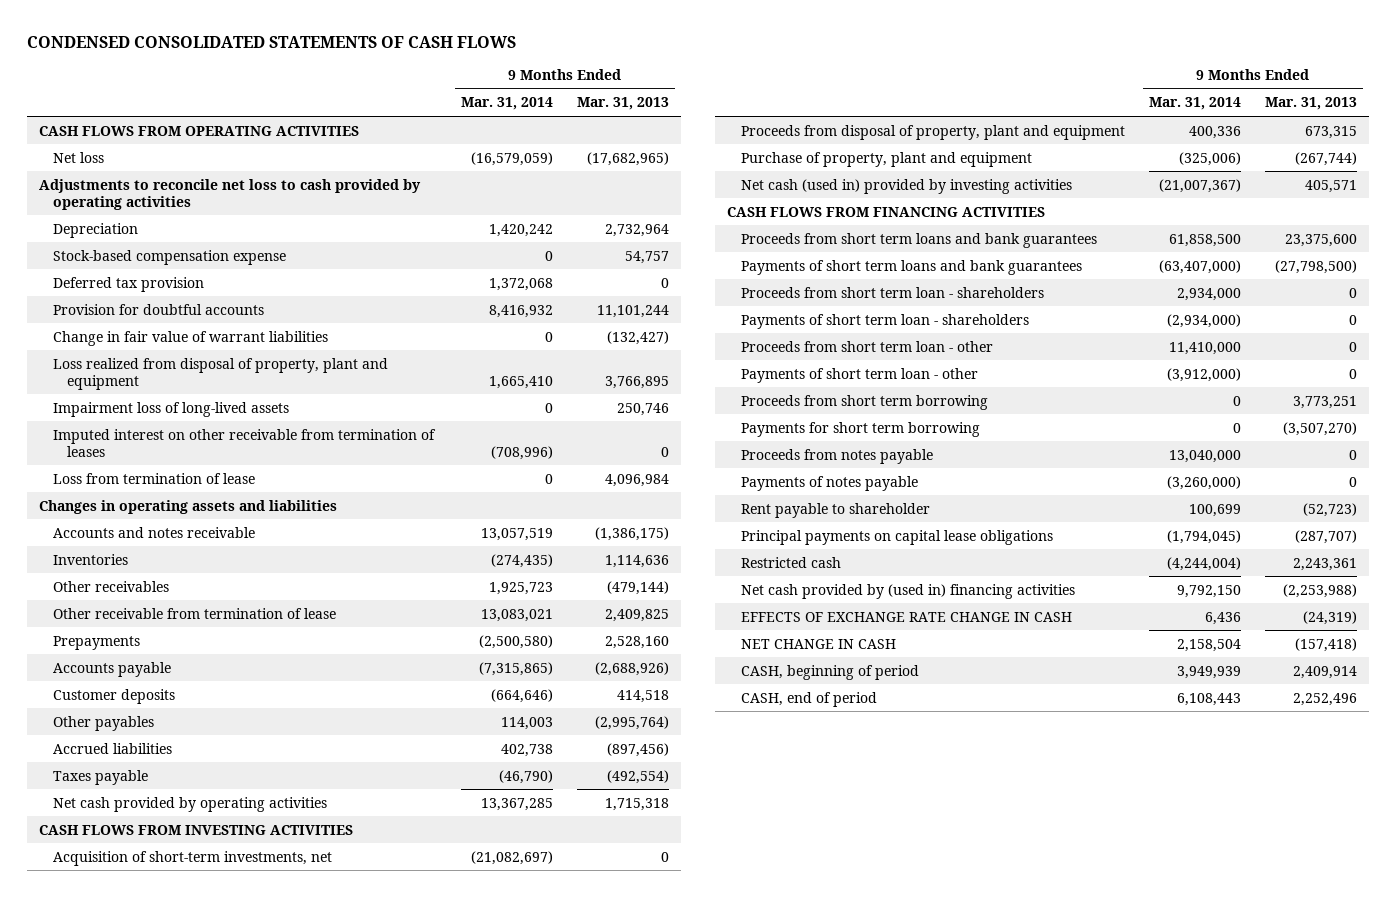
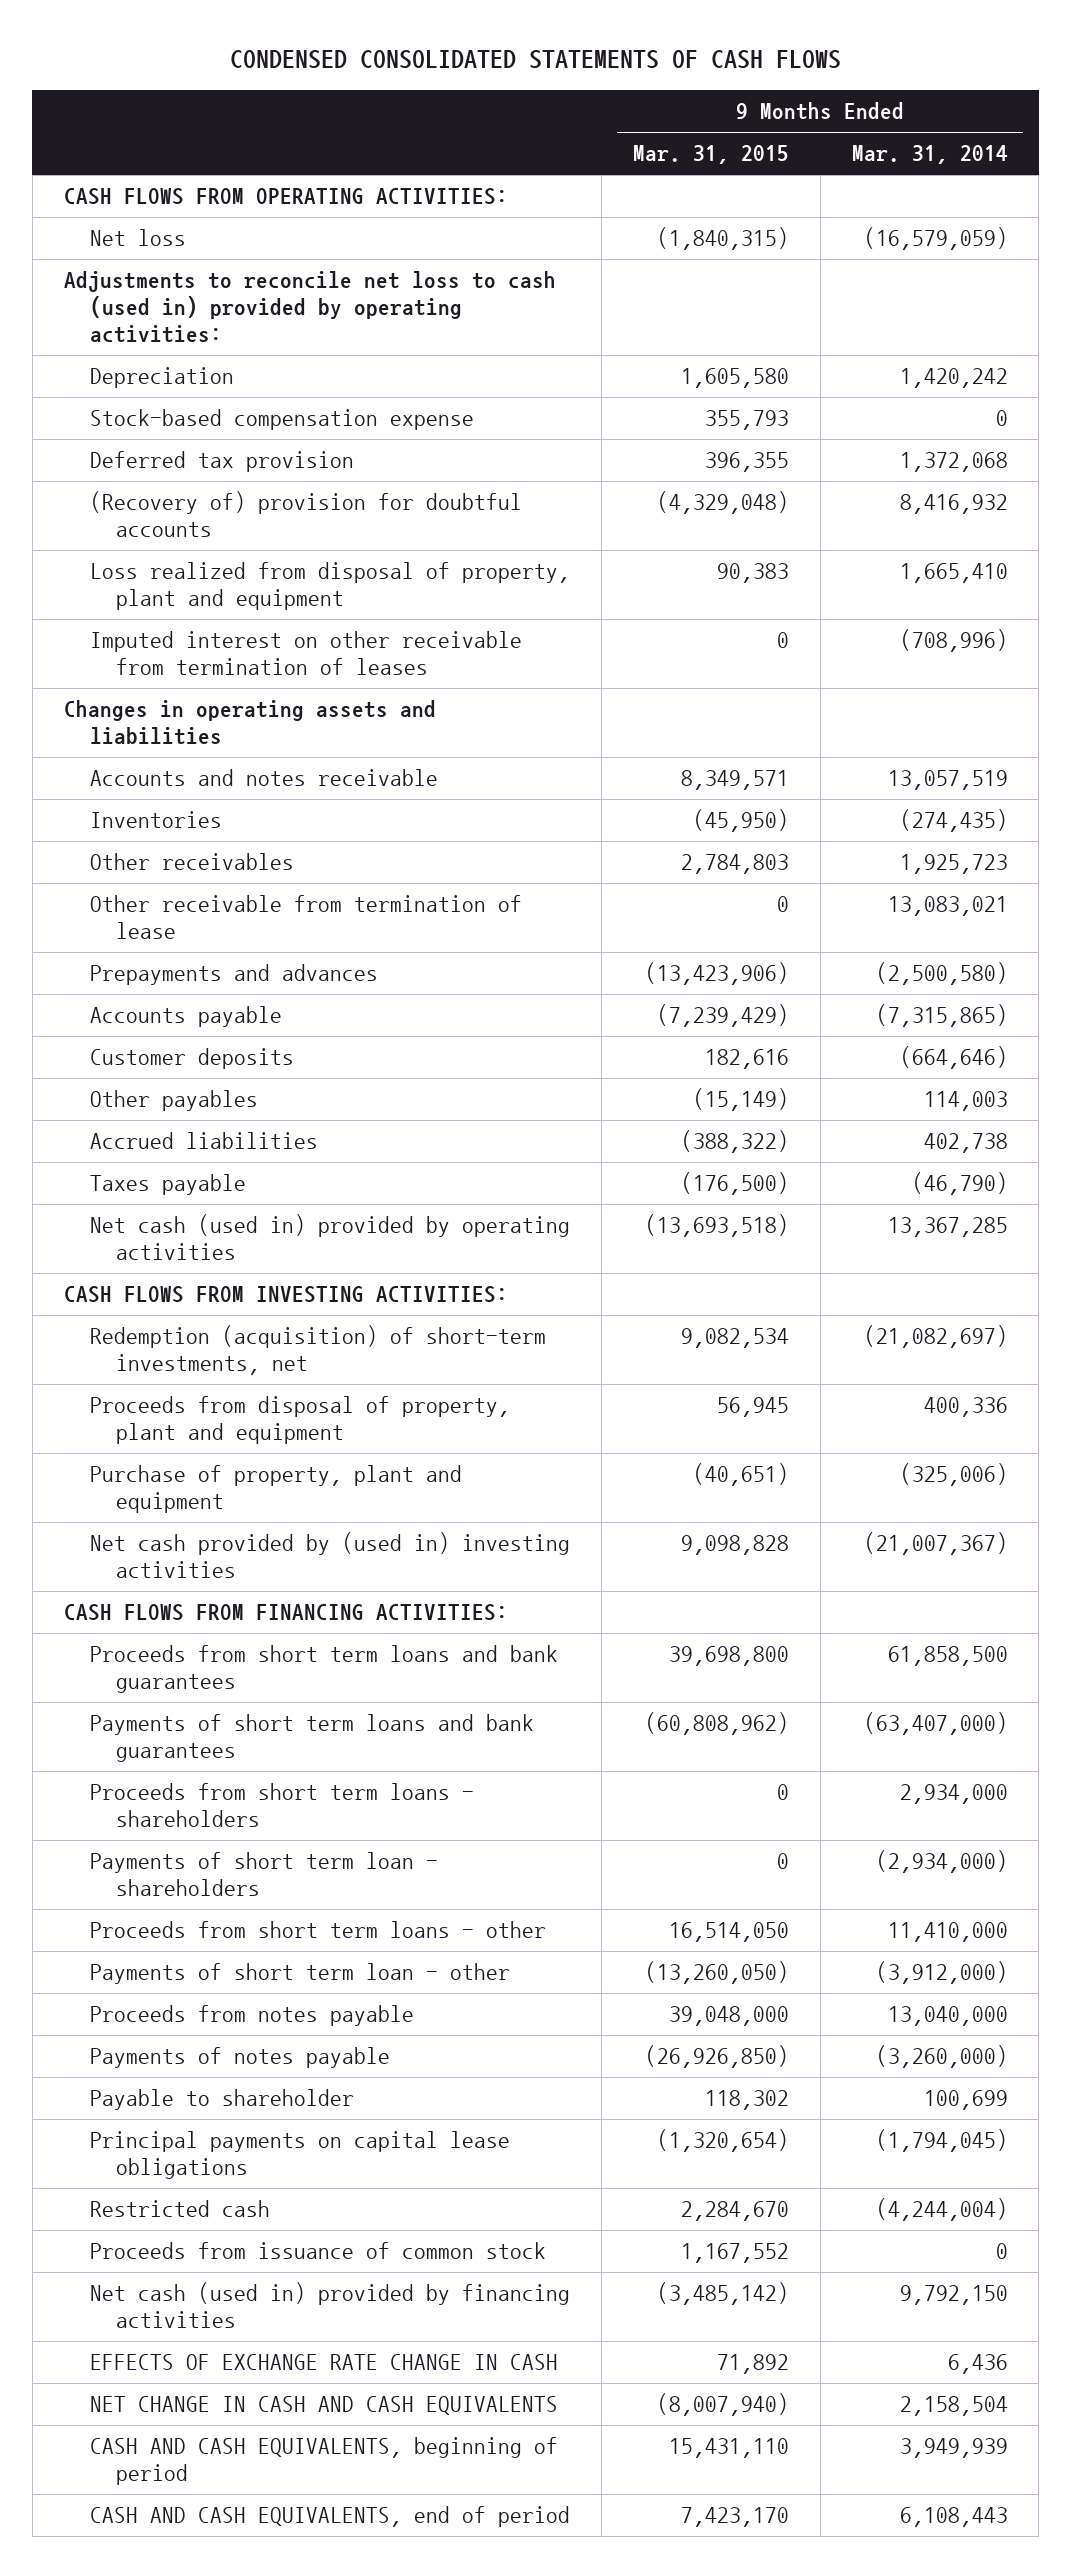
[576,97,669,111] Mar. 31, 2013 -> none
none -> [632,145,789,165] Mar. 31, 2015
[38,125,359,136] CASH FLOWS FROM OPERATING ACTIVITIES -> [63,188,508,206] CASH FLOWS FROM OPERATING ACTIVITIES:
[38,178,421,210] Adjustments to reconcile net loss to cash provided by operating activities -> [63,271,556,343] Adjustments to reconcile net loss to cash (used in) provided by operating activities:
[53,330,329,346] Change in fair value of warrant liabilities -> none
[53,303,265,315] Provision for doubtful accounts -> [90,491,523,538] (Recovery of) provision for doubtful accounts
[53,401,290,417] Impairment loss of long-lived assets -> none
[53,472,256,484] Loss from termination of lease -> none
[53,635,141,650] Prepayments -> [90,964,379,986] Prepayments and advances
[53,796,328,812] Net cash provided by operating activities -> [90,1214,571,1261] Net cash (used in) provided by operating activities
[38,824,353,835] CASH FLOWS FROM INVESTING ACTIVITIES -> [63,1286,508,1304] CASH FLOWS FROM INVESTING ACTIVITIES:
[53,850,333,866] Acquisition of short-term investments, net -> [90,1325,547,1376] Redemption (acquisition) of short-term investments, net
[741,178,1073,194] Net cash (used in) provided by investing activities -> [90,1532,571,1579] Net cash provided by (used in) investing activities
[726,206,1045,217] CASH FLOWS FROM FINANCING ACTIVITIES -> [63,1604,508,1622] CASH FLOWS FROM FINANCING ACTIVITIES:
[741,286,1045,298] Proceeds from short term loan - shareholders -> [90,1783,475,1828] Proceeds from short term loans - shareholders
[741,340,994,352] Proceeds from short term loan - other -> [90,1921,547,1939] Proceeds from short term loans - other
[741,394,989,410] Proceeds from short term borrowing -> none
[741,421,981,437] Payments for short term borrowing -> none
[741,502,931,518] Rent payable to shareholder -> [90,2089,355,2111] Payable to shareholder
none -> [90,2242,547,2260] Proceeds from issuance of common stock
[741,583,1076,599] Net cash provided by (used in) financing activities -> [90,2282,571,2329] Net cash (used in) provided by financing activities
[741,638,897,649] NET CHANGE IN CASH -> [90,2396,559,2416] NET CHANGE IN CASH AND CASH EQUIVALENTS
[741,664,920,680] CASH, beginning of period -> [90,2437,559,2486] CASH AND CASH EQUIVALENTS, beginning of period
[741,691,878,707] CASH, end of period -> [90,2506,571,2528] CASH AND CASH EQUIVALENTS, end of period

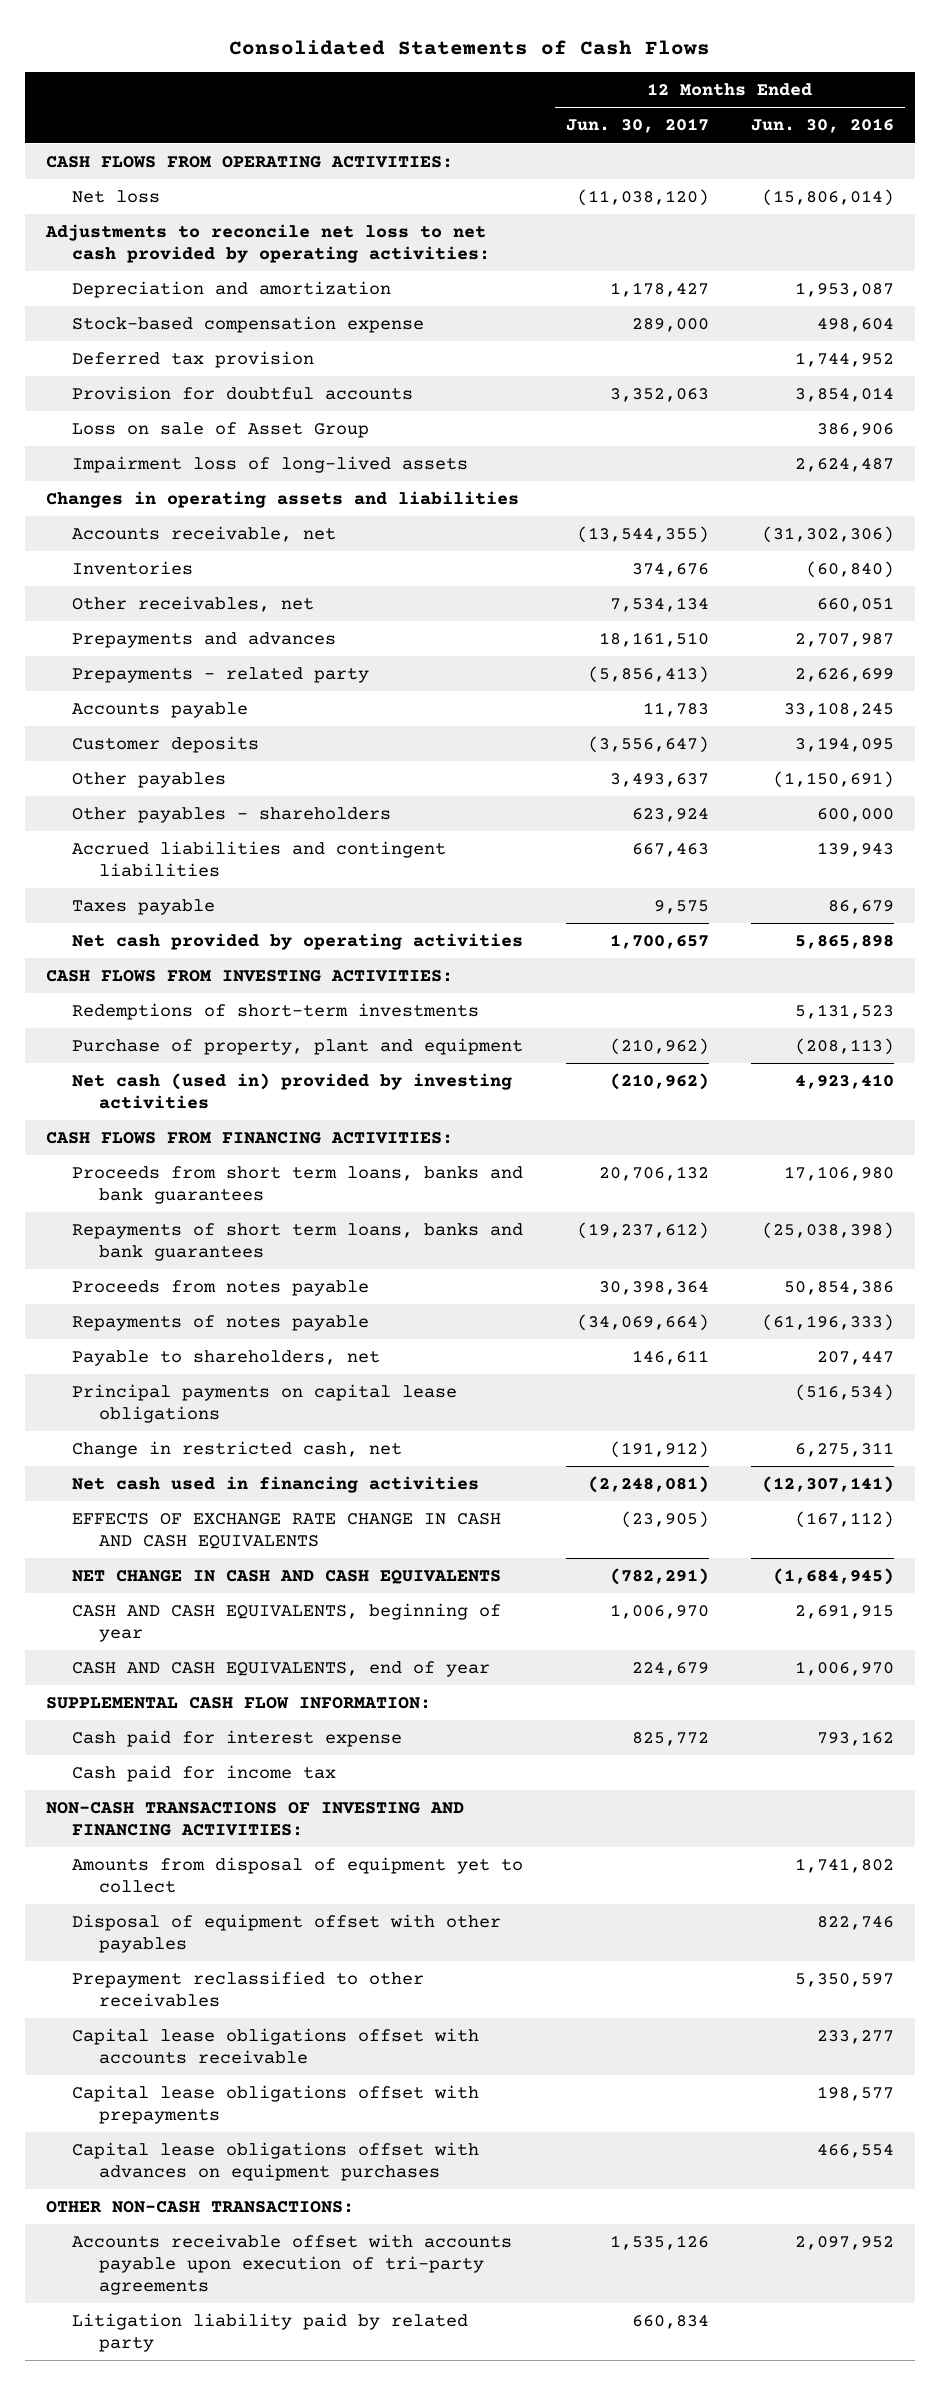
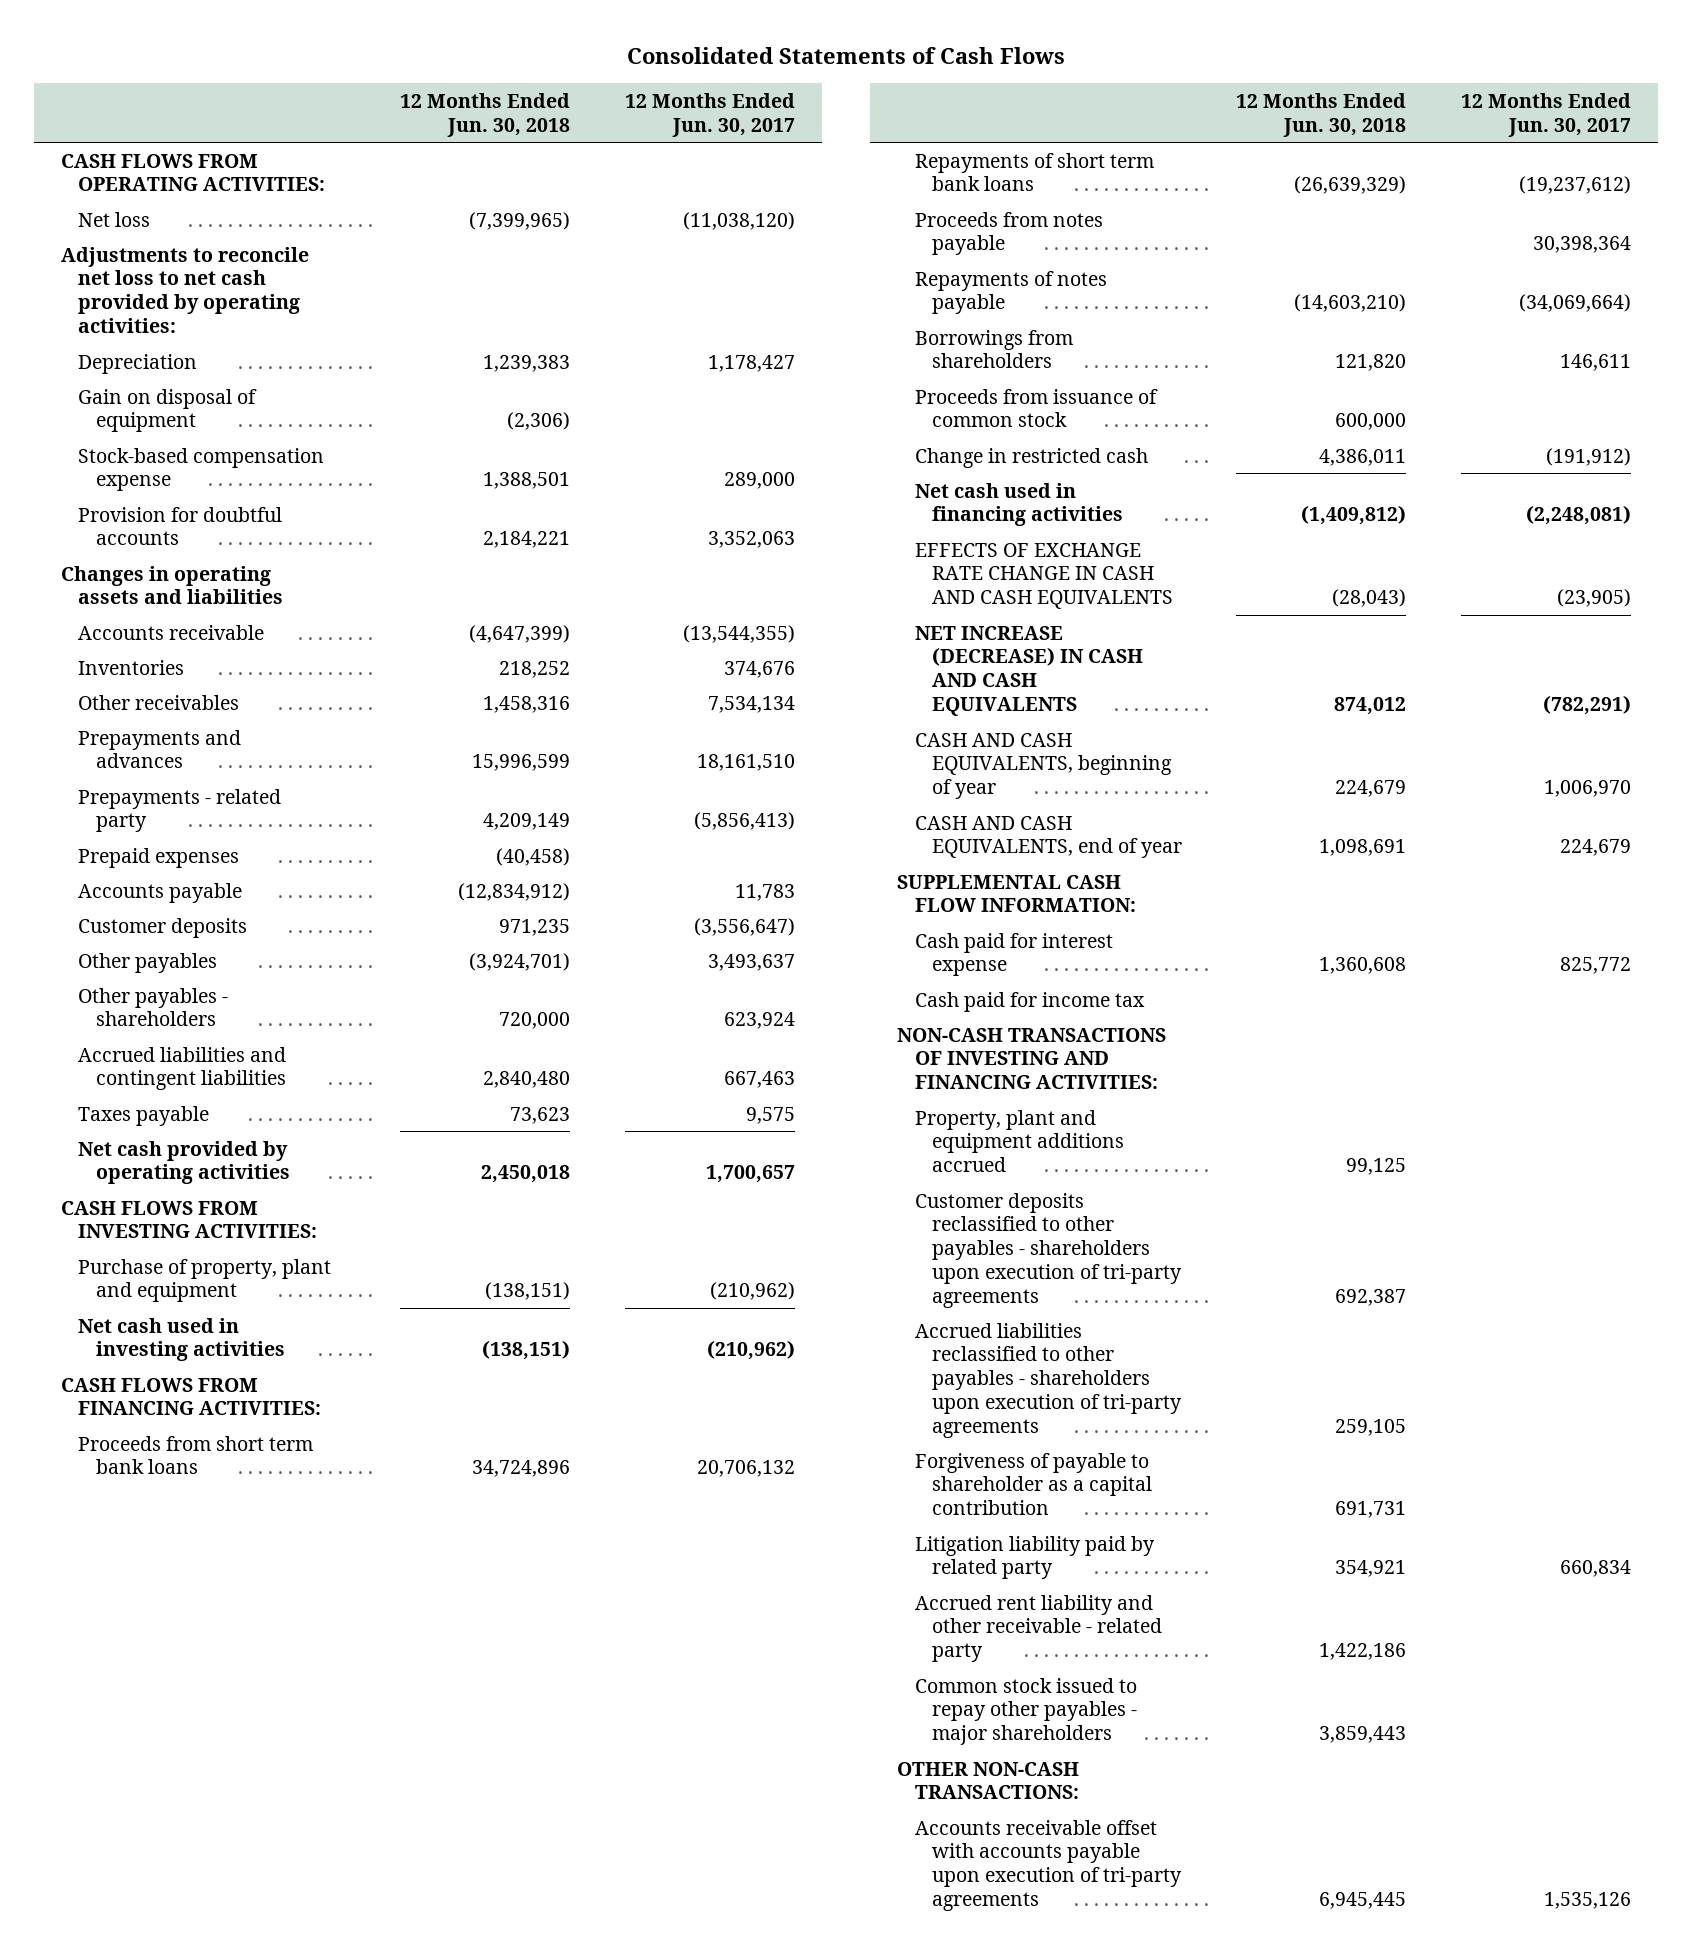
[751,118,895,134] Jun. 30, 2016 -> none
none -> [400,92,571,137] 12 Months Ended Jun. 30, 2018
[72,280,392,298] Depreciation and amortization -> [78,353,198,374] Depreciation
none -> [78,388,258,433] Gain on disposal of equipment
[72,350,315,368] Deferred tax provision -> none
[72,421,370,438] Loss on sale of Asset Group -> none
[72,455,469,473] Impairment loss of long-lived assets -> none
[72,525,337,542] Accounts receivable, net -> [78,624,265,640] Accounts receivable
[72,595,315,612] Other receivables, net -> [78,694,240,710] Other receivables
none -> [78,847,240,868] Prepaid expenses
[72,1002,480,1020] Redemptions of short-term investments -> none
[72,1072,513,1109] Net cash (used in) provided by investing activities -> [78,1317,285,1362] Net cash used in investing activities
[72,1165,524,1204] Proceeds from short term loans, banks and bank guarantees -> [78,1435,314,1475] Proceeds from short term bank loans
[72,1222,524,1261] Repayments of short term loans, banks and bank guarantees -> [914,152,1154,192] Repayments of short term bank loans
[72,1383,458,1423] Principal payments on capital lease obligations -> none
[72,1349,381,1366] Payable to shareholders, net -> [914,329,1073,369] Borrowings from shareholders
none -> [914,388,1158,428] Proceeds from issuance of common stock
[72,1440,403,1458] Change in restricted cash, net -> [914,447,1148,468] Change in restricted cash
[72,1569,502,1584] NET CHANGE IN CASH AND CASH EQUIVALENTS -> [914,625,1143,716] NET INCREASE (DECREASE) IN CASH AND CASH EQUIVALENTS
[72,1856,524,1893] Amounts from disposal of equipment yet to collect -> none
[72,1913,502,1953] Disposal of equipment offset with other payables -> none
[72,1970,425,2007] Prepayment reclassified to other receivables -> none
[72,2027,480,2064] Capital lease obligations offset with accounts receivable -> none
[72,2084,480,2124] Capital lease obligations offset with prepayments -> none
[72,2141,480,2181] Capital lease obligations offset with advances on equipment purchases -> none
none -> [914,1109,1124,1173] Property, plant and equipment additions accrued
none -> [914,1192,1182,1308] Customer deposits reclassified to other payables - shareholders upon execution of tri-party agreements
none -> [914,1322,1182,1438] Accrued liabilities reclassified to other payables - shareholders upon execution of tri-party agreements
none -> [914,1452,1152,1516] Forgiveness of payable to shareholder as a capital contribution
[72,2312,469,2352] Litigation liability paid by related party -> [914,1535,1155,1580] Litigation liability paid by related party
none -> [914,1594,1162,1663] Accrued rent liability and other receivable - related party
none -> [914,1677,1137,1746] Common stock issued to repay other payables - major shareholders

